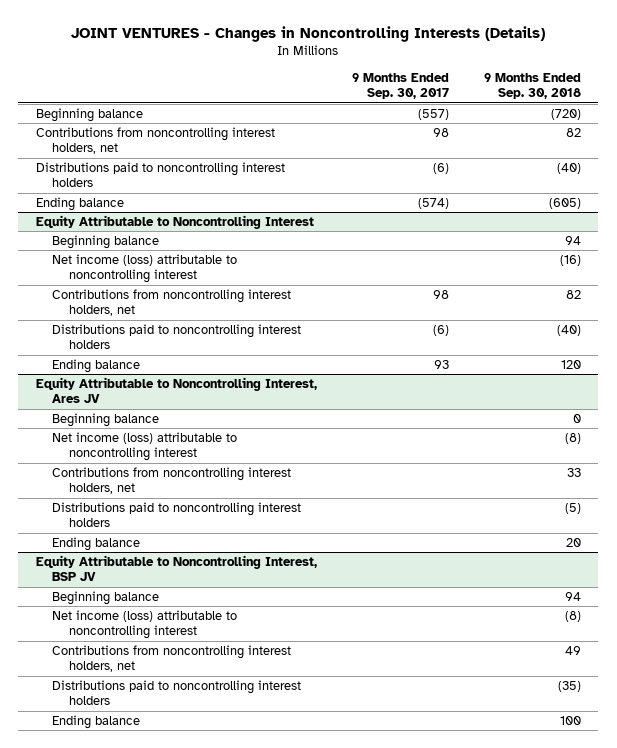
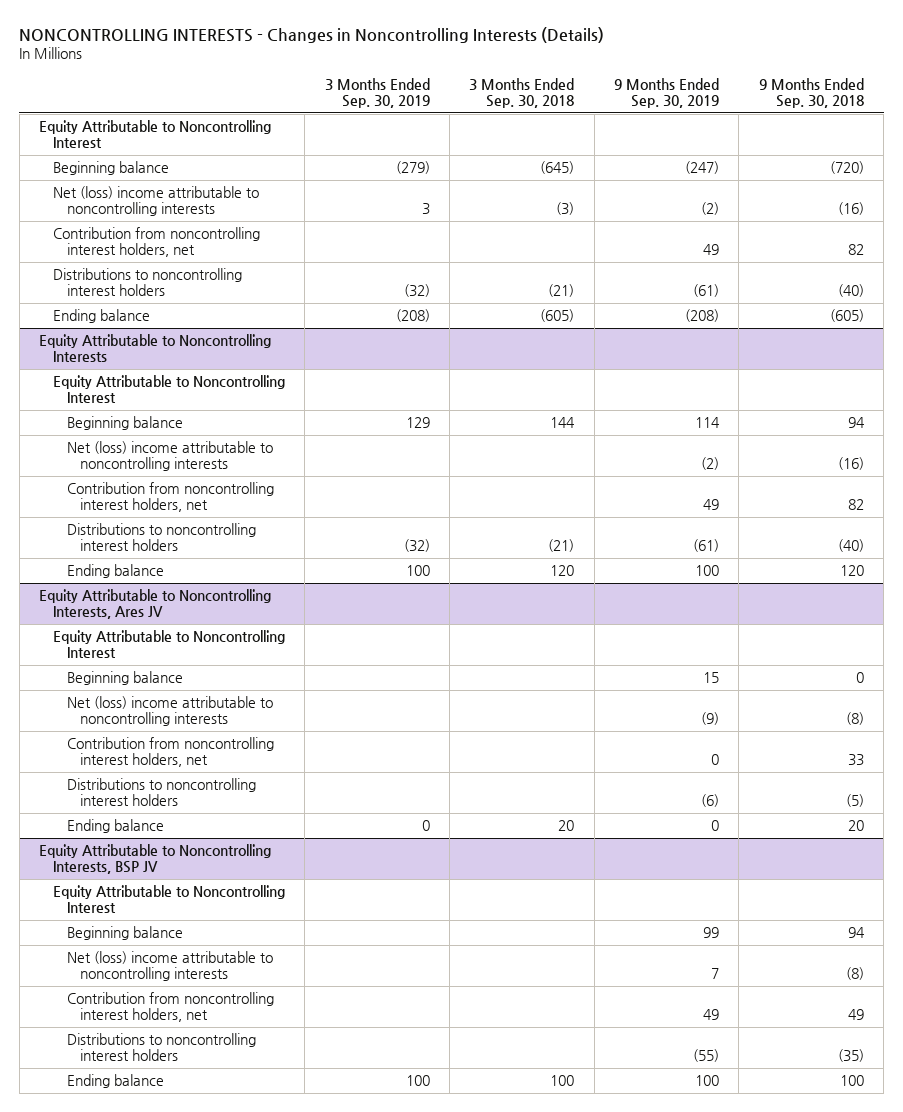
[71,26,546,43] JOINT VENTURES - Changes in Noncontrolling Interests (Details) -> [19,26,605,43] NONCONTROLLING INTERESTS - Changes in Noncontrolling Interests (Details)
[351,73,449,100] 9 Months Ended Sep. 30, 2017 -> none
none -> [324,77,430,108] 3 Months Ended Sep. 30, 2019
none -> [469,77,575,108] 3 Months Ended Sep. 30, 2018
none -> [614,77,720,108] 9 Months Ended Sep. 30, 2019
none -> [39,120,272,149] Equity Attributable to Noncontrolling Interest
none -> [52,186,259,217] Net (loss) income attributable to noncontrolling interests
[35,127,275,155] Contributions from noncontrolling interest holders, net -> [52,227,260,258] Contribution from noncontrolling interest holders, net
[35,162,285,188] Distributions paid to noncontrolling interest holders -> [52,268,242,297] Distributions to noncontrolling interest holders
[35,215,314,230] Equity Attributable to Noncontrolling Interest -> [39,334,272,363] Equity Attributable to Noncontrolling Interests
none -> [52,375,285,404] Equity Attributable to Noncontrolling Interest
[52,254,238,284] Net income (loss) attributable to noncontrolling interest -> [66,441,273,472] Net (loss) income attributable to noncontrolling interests
[52,289,292,317] Contributions from noncontrolling interest holders, net -> [66,482,274,513] Contribution from noncontrolling interest holders, net
[52,324,302,350] Distributions paid to noncontrolling interest holders -> [66,523,256,552] Distributions to noncontrolling interest holders
[35,377,317,404] Equity Attributable to Noncontrolling Interest, Ares JV -> [39,589,272,620] Equity Attributable to Noncontrolling Interests, Ares JV
none -> [52,630,285,659] Equity Attributable to Noncontrolling Interest
[52,432,238,462] Net income (loss) attributable to noncontrolling interest -> [66,696,273,727] Net (loss) income attributable to noncontrolling interests
[52,467,292,495] Contributions from noncontrolling interest holders, net -> [66,737,274,768] Contribution from noncontrolling interest holders, net
[52,502,302,528] Distributions paid to noncontrolling interest holders -> [66,778,256,807] Distributions to noncontrolling interest holders
[35,555,317,582] Equity Attributable to Noncontrolling Interest, BSP JV -> [39,844,272,875] Equity Attributable to Noncontrolling Interests, BSP JV
none -> [52,885,285,914] Equity Attributable to Noncontrolling Interest
[52,610,238,640] Net income (loss) attributable to noncontrolling interest -> [66,951,273,982] Net (loss) income attributable to noncontrolling interests
[52,645,292,673] Contributions from noncontrolling interest holders, net -> [66,992,274,1023] Contribution from noncontrolling interest holders, net
[52,680,302,706] Distributions paid to noncontrolling interest holders -> [66,1033,256,1062] Distributions to noncontrolling interest holders

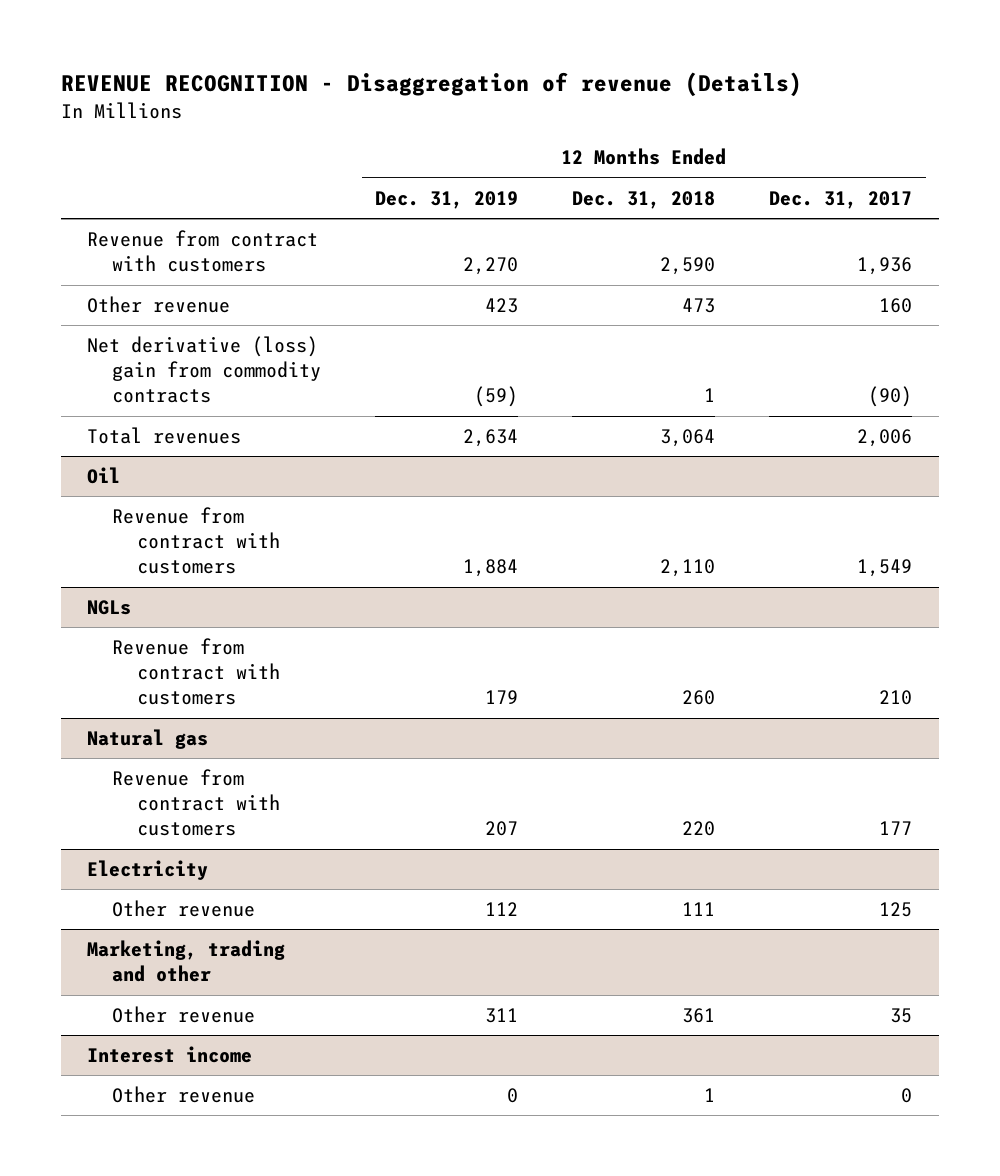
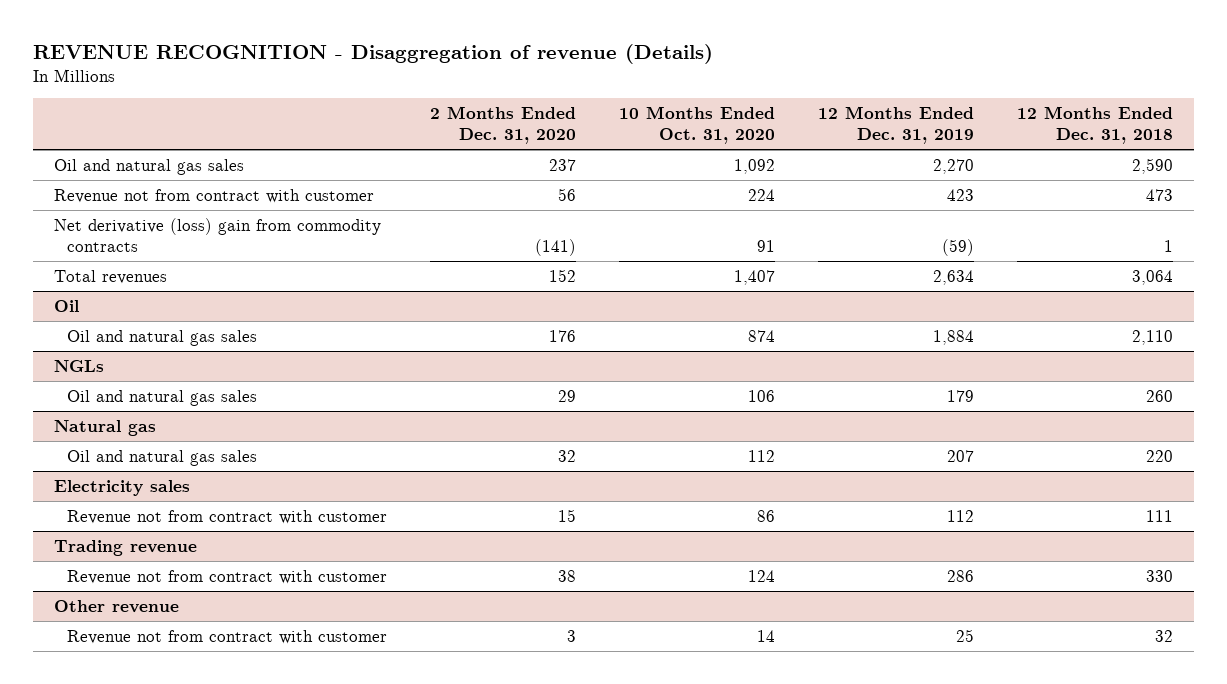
[769,190,913,209] Dec. 31, 2017 -> none
none -> [430,106,577,145] 2 Months Ended Dec. 31, 2020
none -> [619,106,776,145] 10 Months Ended Oct. 31, 2020
[87,230,319,273] Revenue from contract with customers -> [54,158,245,175] Oil and natural gas sales
[87,296,231,314] Other revenue -> [54,188,375,203] Revenue not from contract with customer
[112,507,281,575] Revenue from contract with customers -> [67,329,258,346] Oil and natural gas sales
[112,638,281,706] Revenue from contract with customers -> [67,389,258,406] Oil and natural gas sales
[112,1006,256,1024] Other revenue -> none
[112,1086,256,1104] Other revenue -> none
[112,769,281,837] Revenue from contract with customers -> [67,449,258,466] Oil and natural gas sales
[87,860,209,881] Electricity -> [54,479,191,496] Electricity sales
[112,900,256,918] Other revenue -> [67,509,388,524] Revenue not from contract with customer
[87,940,286,983] Marketing, trading and other -> [54,539,198,556] Trading revenue
none -> [67,569,388,584] Revenue not from contract with customer
[87,1046,253,1064] Interest income -> [54,599,180,613] Other revenue
none -> [67,629,388,644] Revenue not from contract with customer

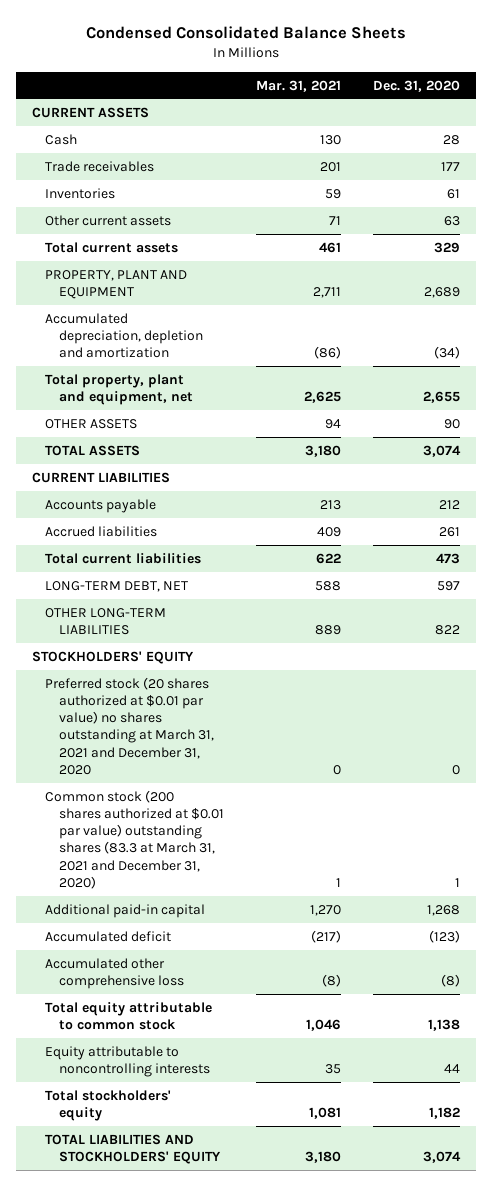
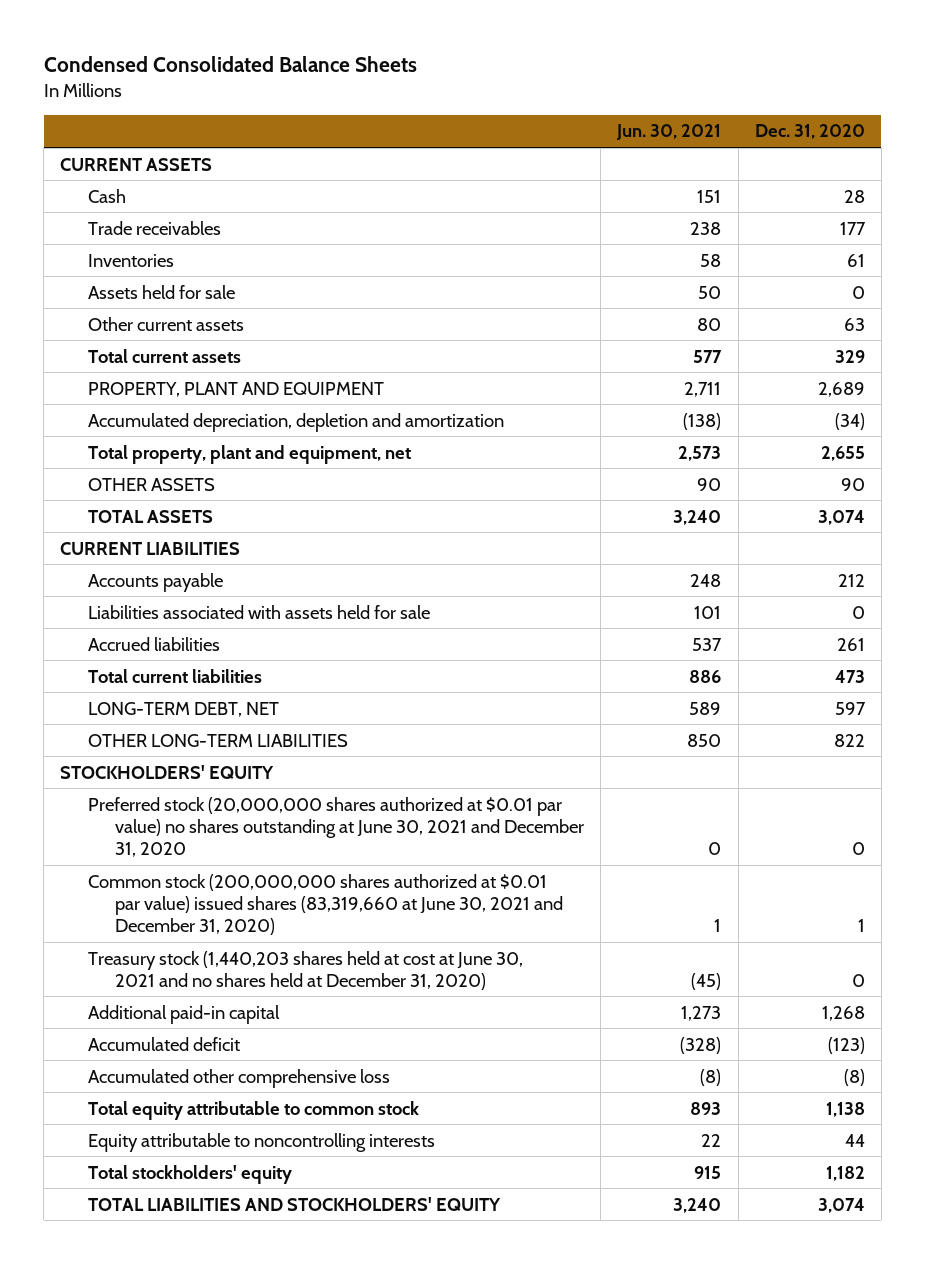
[255,79,341,92] Mar. 31, 2021 -> none
none -> [616,124,722,141] Jun. 30, 2021
none -> [87,284,235,299] Assets held for sale
none -> [87,604,430,619] Liabilities associated with assets held for sale
[45,676,214,775] Preferred stock (20 shares authorized at $0.01 par value) no shares outstanding at March 31, 2021 and December 31, 2020 -> [87,796,585,857] Preferred stock (20,000,000 shares authorized at $0.01 par value) no shares outstanding at June 30, 2021 and December 31, 2020
[45,789,224,889] Common stock (200 shares authorized at $0.01 par value) outstanding shares (83.3 at March 31, 2021 and December 31, 2020) -> [87,873,564,935] Common stock (200,000,000 shares authorized at $0.01 par value) issued shares (83,319,660 at June 30, 2021 and December 31, 2020)
none -> [87,950,523,990] Treasury stock (1,440,203 shares held at cost at June 30, 2021 and no shares held at December 31, 2020)

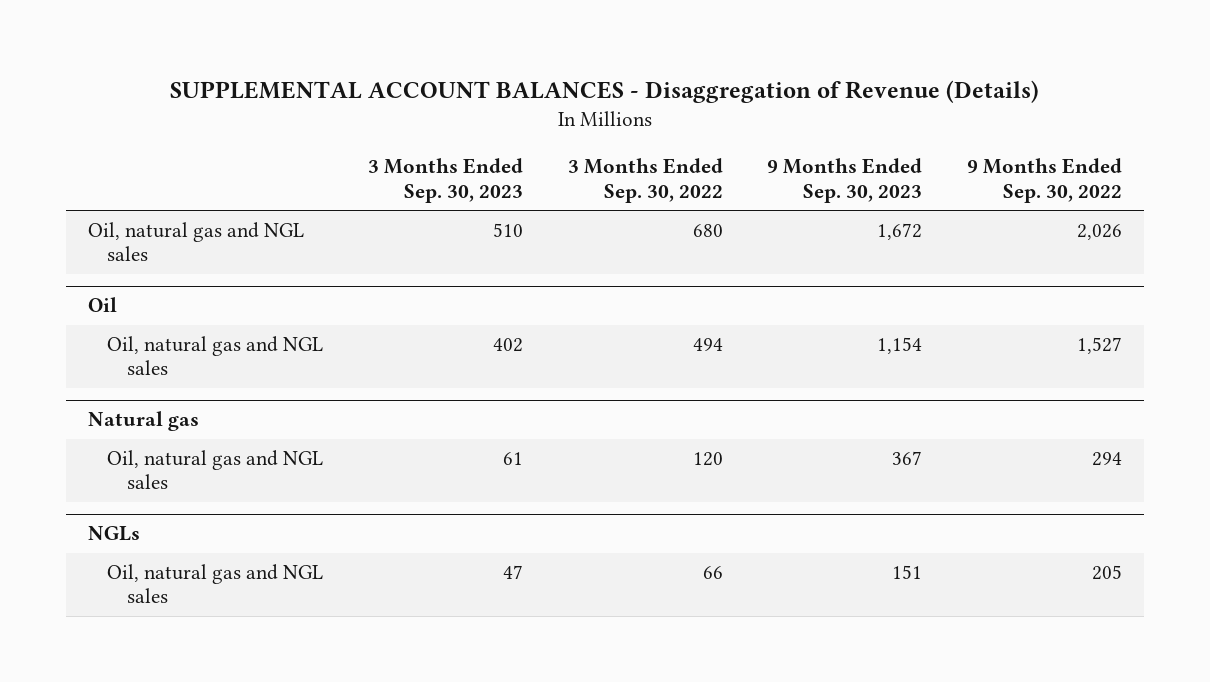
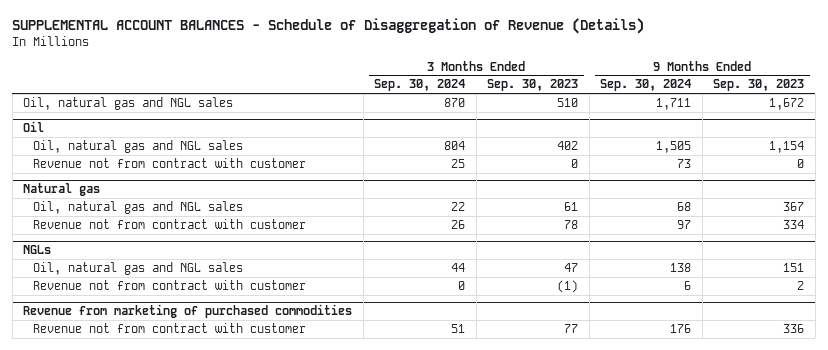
[169,80,1039,104] SUPPLEMENTAL ACCOUNT BALANCES - Disaggregation of Revenue (Details) -> [12,18,645,35] SUPPLEMENTAL ACCOUNT BALANCES - Schedule of Disaggregation of Revenue (Details)
[567,158,723,203] 3 Months Ended Sep. 30, 2022 -> none
[966,158,1122,203] 9 Months Ended Sep. 30, 2022 -> none
none -> [374,79,466,92] Sep. 30, 2024
none -> [600,79,692,92] Sep. 30, 2024
none -> [32,157,306,168] Revenue not from contract with customer
none -> [32,218,306,229] Revenue not from contract with customer
none -> [32,279,306,290] Revenue not from contract with customer
none -> [23,304,353,319] Revenue from marketing of purchased commodities
none -> [32,322,306,333] Revenue not from contract with customer

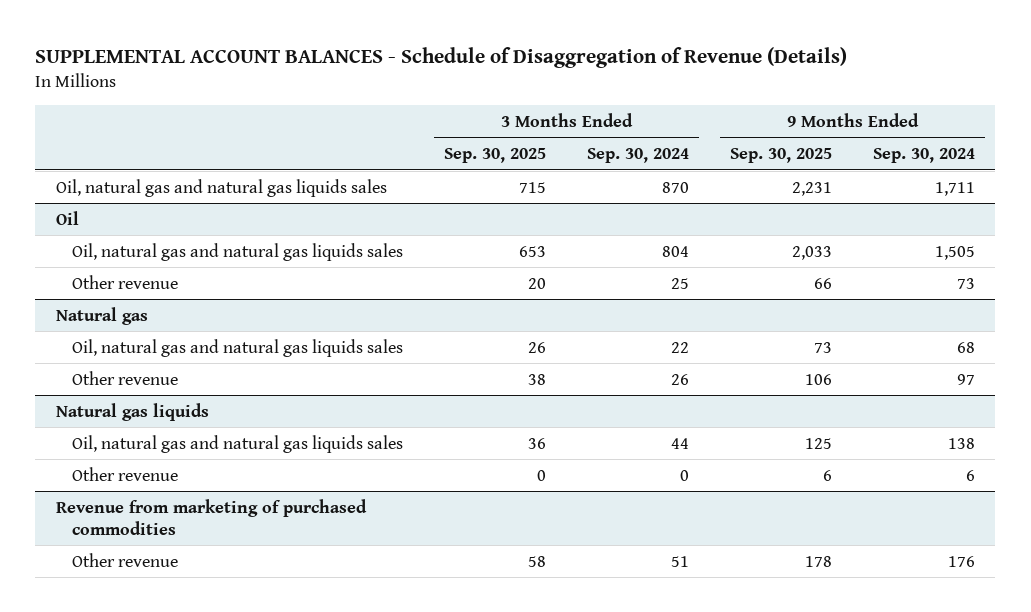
[487,79,579,92] Sep. 30, 2023 -> none
[713,79,805,92] Sep. 30, 2023 -> none
none -> [444,148,547,164] Sep. 30, 2025
none -> [730,148,833,164] Sep. 30, 2025
[23,96,234,110] Oil, natural gas and NGL sales -> [55,178,387,197] Oil, natural gas and natural gas liquids sales
[32,139,243,153] Oil, natural gas and NGL sales -> [72,242,404,261] Oil, natural gas and natural gas liquids sales
[32,157,306,168] Revenue not from contract with customer -> [72,274,179,289] Other revenue
[32,200,243,214] Oil, natural gas and NGL sales -> [72,338,404,357] Oil, natural gas and natural gas liquids sales
[32,218,306,229] Revenue not from contract with customer -> [72,370,179,385] Other revenue
[23,245,52,255] NGLs -> [55,402,209,421] Natural gas liquids
[32,261,243,275] Oil, natural gas and NGL sales -> [72,434,404,453] Oil, natural gas and natural gas liquids sales
[32,279,306,290] Revenue not from contract with customer -> [72,466,179,481] Other revenue
[32,322,306,333] Revenue not from contract with customer -> [72,552,179,567] Other revenue

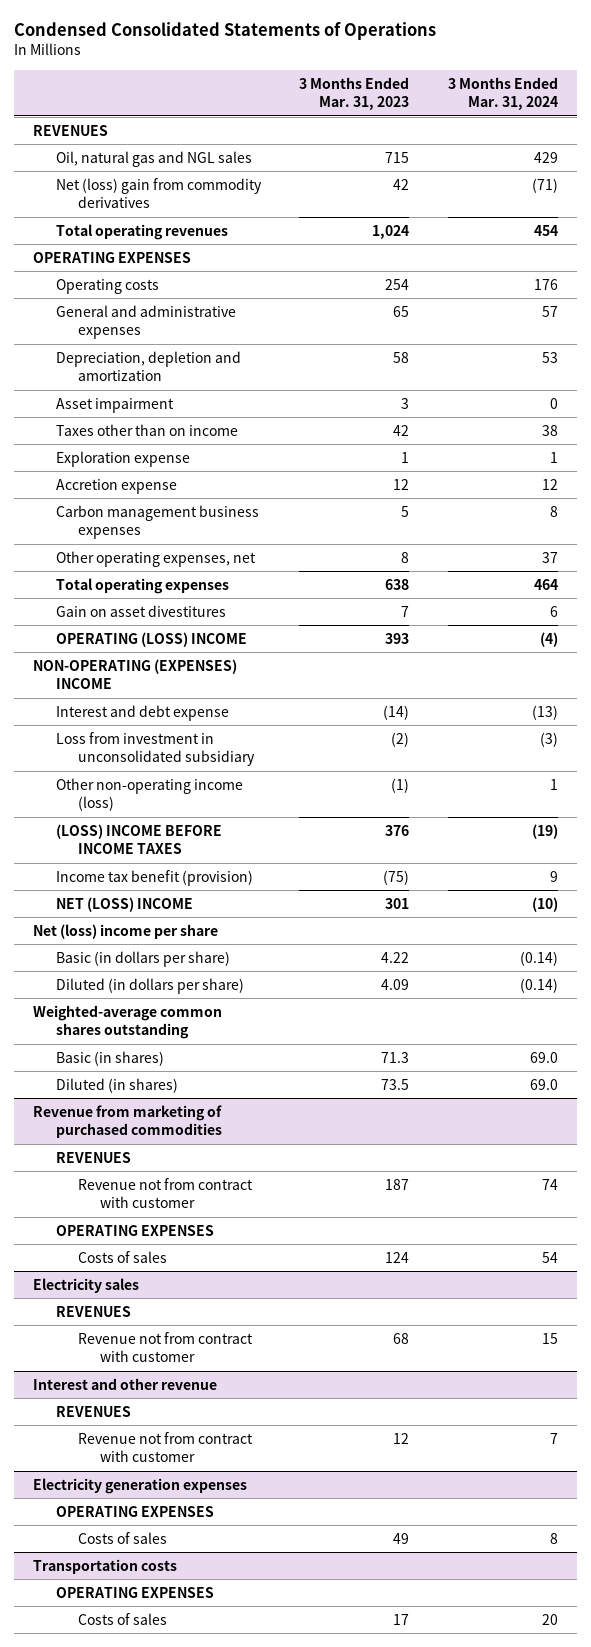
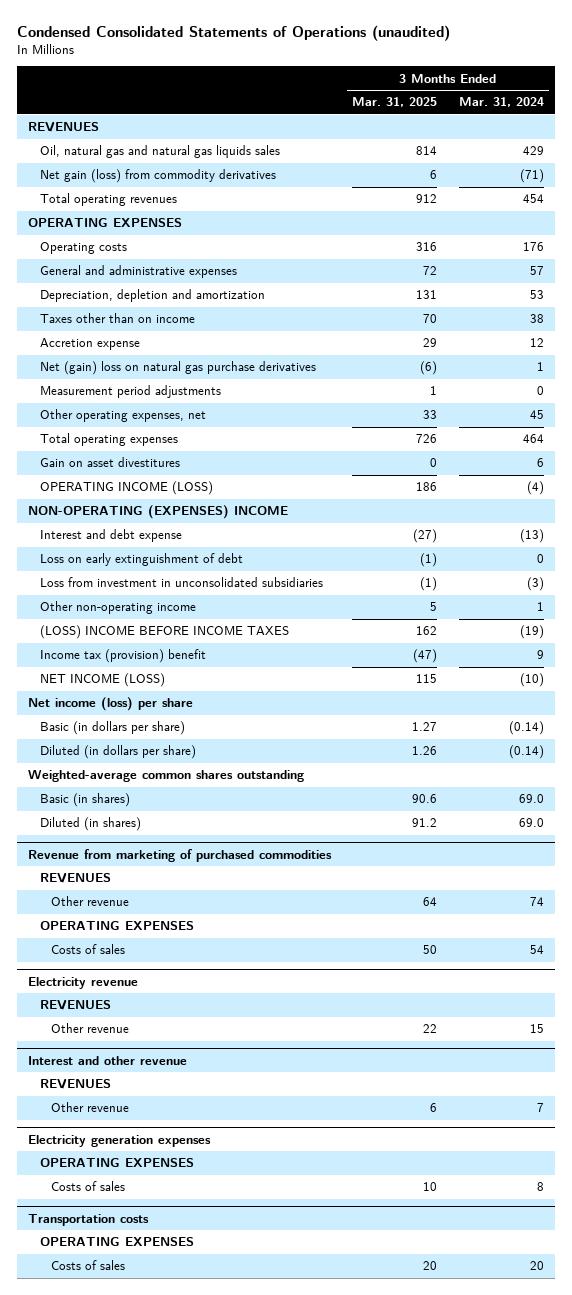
[14,22,437,41] Condensed Consolidated Statements of Operations -> [17,24,451,41] Condensed Consolidated Statements of Operations (unaudited)
[299,76,410,110] 3 Months Ended Mar. 31, 2023 -> none
none -> [352,97,438,108] Mar. 31, 2025
[55,150,252,167] Oil, natural gas and NGL sales -> [39,145,280,159] Oil, natural gas and natural gas liquids sales
[55,177,262,209] Net (loss) gain from commodity derivatives -> [39,169,276,184] Net gain (loss) from commodity derivatives
[55,397,174,413] Asset impairment -> none
[55,450,190,467] Exploration expense -> none
[55,504,259,540] Carbon management business expenses -> none
none -> [39,361,316,376] Net (gain) loss on natural gas purchase derivatives
none -> [39,385,221,399] Measurement period adjustments
[541,551,558,563] 37 -> [529,410,544,420] 45
[55,631,247,647] OPERATING (LOSS) INCOME -> [39,481,213,496] OPERATING INCOME (LOSS)
none -> [39,553,243,567] Loss on early extinguishment of debt
[55,731,255,767] Loss from investment in unconsolidated subsidiary -> [39,577,323,588] Loss from investment in unconsolidated subsidiaries
[55,777,243,812] Other non-operating income (loss) -> [39,601,196,615] Other non-operating income
[55,869,253,886] Income tax benefit (provision) -> [39,649,206,664] Income tax (provision) benefit
[55,896,193,912] NET (LOSS) INCOME -> [39,673,165,688] NET INCOME (LOSS)
[33,923,219,939] Net (loss) income per share -> [27,697,193,712] Net income (loss) per share
[77,1177,253,1209] Revenue not from contract with customer -> [51,896,130,907] Other revenue
[33,1277,140,1293] Electricity sales -> [27,976,138,989] Electricity revenue
[77,1331,253,1363] Revenue not from contract with customer -> [51,1023,130,1034] Other revenue
[77,1431,253,1463] Revenue not from contract with customer -> [51,1102,130,1113] Other revenue

